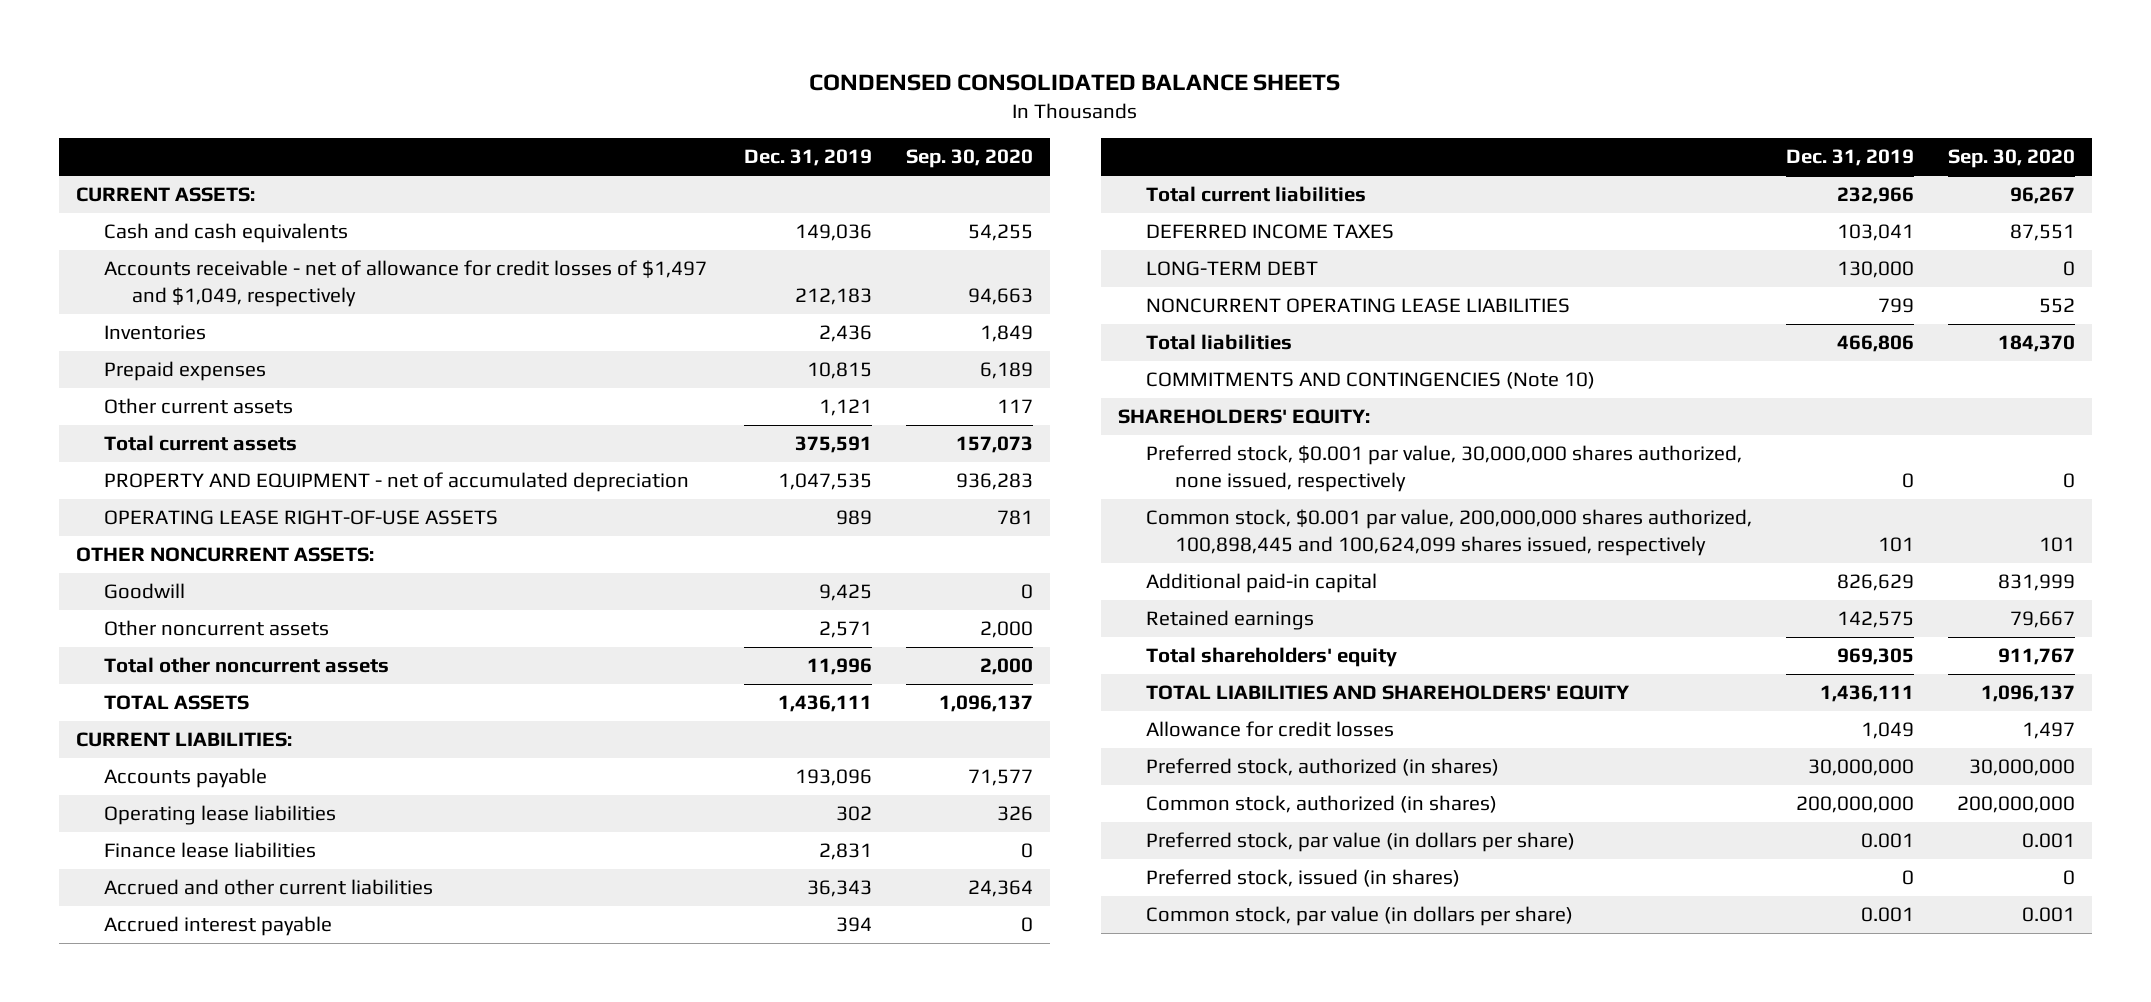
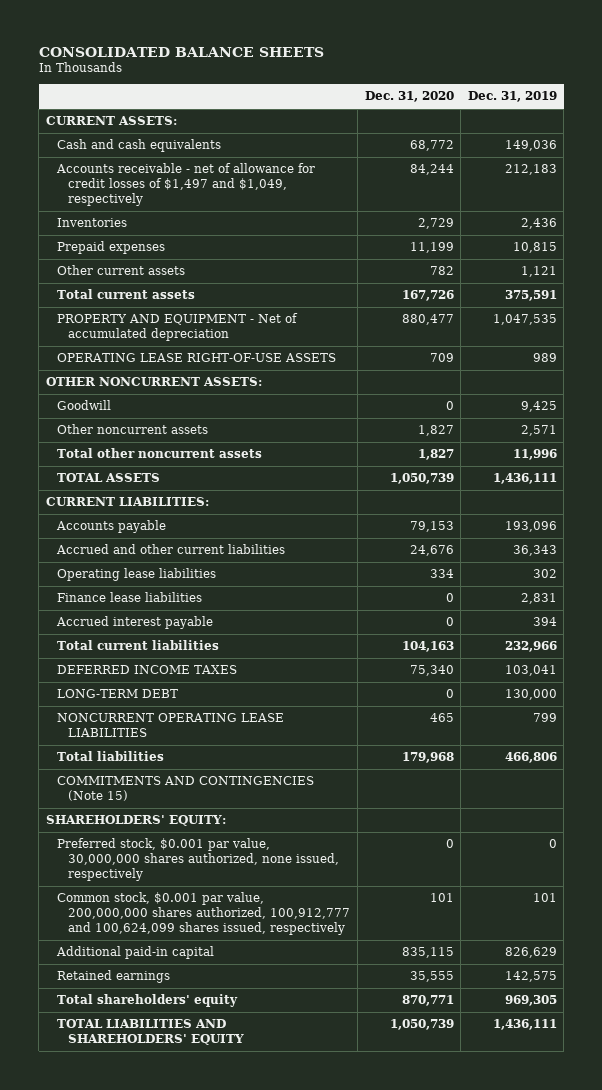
[809,74,1341,92] CONDENSED CONSOLIDATED BALANCE SHEETS -> [38,46,324,57] CONSOLIDATED BALANCE SHEETS
[905,149,1033,169] Sep. 30, 2020 -> none
none -> [364,91,454,103] Dec. 31, 2020
[103,472,689,493] PROPERTY AND EQUIPMENT - net of accumulated depreciation -> [56,313,298,342] PROPERTY AND EQUIPMENT - Net of accumulated depreciation
[103,879,433,896] Accrued and other current liabilities -> [55,544,285,555] Accrued and other current liabilities
[1146,372,1596,390] COMMITMENTS AND CONTINGENCIES (Note 10) -> [56,776,314,802] COMMITMENTS AND CONTINGENCIES (Note 15)
[1146,509,1753,556] Common stock, $0.001 par value, 200,000,000 shares authorized, 100,898,445 and 100,624,099 shares issued, respectively -> [56,892,351,936] Common stock, $0.001 par value, 200,000,000 shares authorized, 100,912,777 and 100,624,099 shares issued, respectively
[1146,721,1395,738] Allowance for credit losses -> none
[1146,758,1500,777] Preferred stock, authorized (in shares) -> none
[1146,795,1498,814] Common stock, authorized (in shares) -> none
[1146,832,1576,853] Preferred stock, par value (in dollars per share) -> none
[1146,869,1461,888] Preferred stock, issued (in shares) -> none
[1146,906,1574,927] Common stock, par value (in dollars per share) -> none

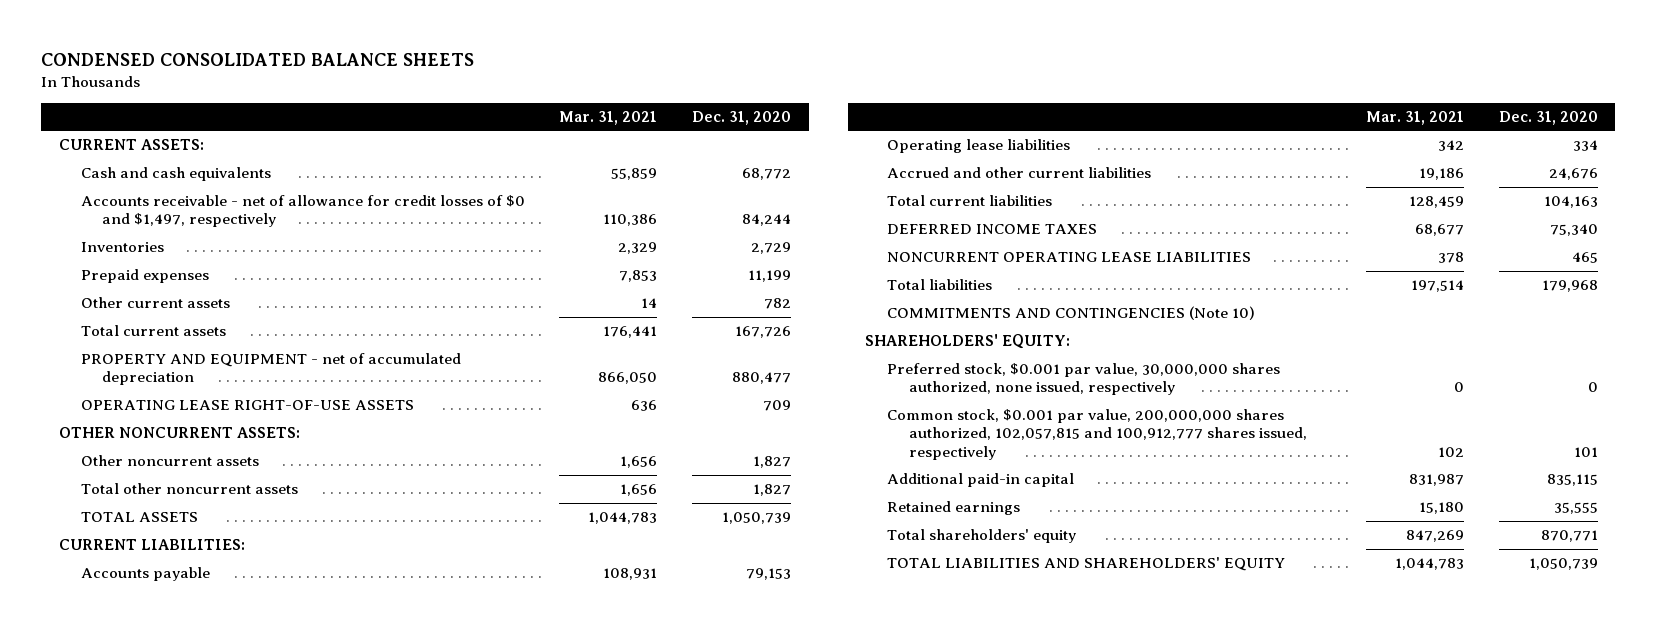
[38,46,324,57] CONSOLIDATED BALANCE SHEETS -> [41,52,475,66] CONDENSED CONSOLIDATED BALANCE SHEETS
[467,91,557,103] Dec. 31, 2019 -> none
none -> [559,110,658,125] Mar. 31, 2021
[55,163,315,207] Accounts receivable - net of allowance for credit losses of $1,497 and $1,049, respectively -> [80,195,525,228] Accounts receivable - net of allowance for credit losses of $0 and $1,497, respectively
[56,313,298,342] PROPERTY AND EQUIPMENT - Net of accumulated depreciation -> [80,353,461,386] PROPERTY AND EQUIPMENT - net of accumulated depreciation
[56,400,111,411] Goodwill -> none
[56,592,202,603] Finance lease liabilities -> none
[55,616,213,630] Accrued interest payable -> none
[55,544,285,555] Accrued and other current liabilities -> [887,167,1152,179] Accrued and other current liabilities
[56,689,178,699] LONG-TERM DEBT -> none
[56,776,314,802] COMMITMENTS AND CONTINGENCIES (Note 15) -> [887,306,1256,321] COMMITMENTS AND CONTINGENCIES (Note 10)
[56,892,351,936] Common stock, $0.001 par value, 200,000,000 shares authorized, 100,912,777 and 100,624,099 shares issued, respectively -> [887,409,1308,460] Common stock, $0.001 par value, 200,000,000 shares authorized, 102,057,815 and 100,912,777 shares issued, respectively

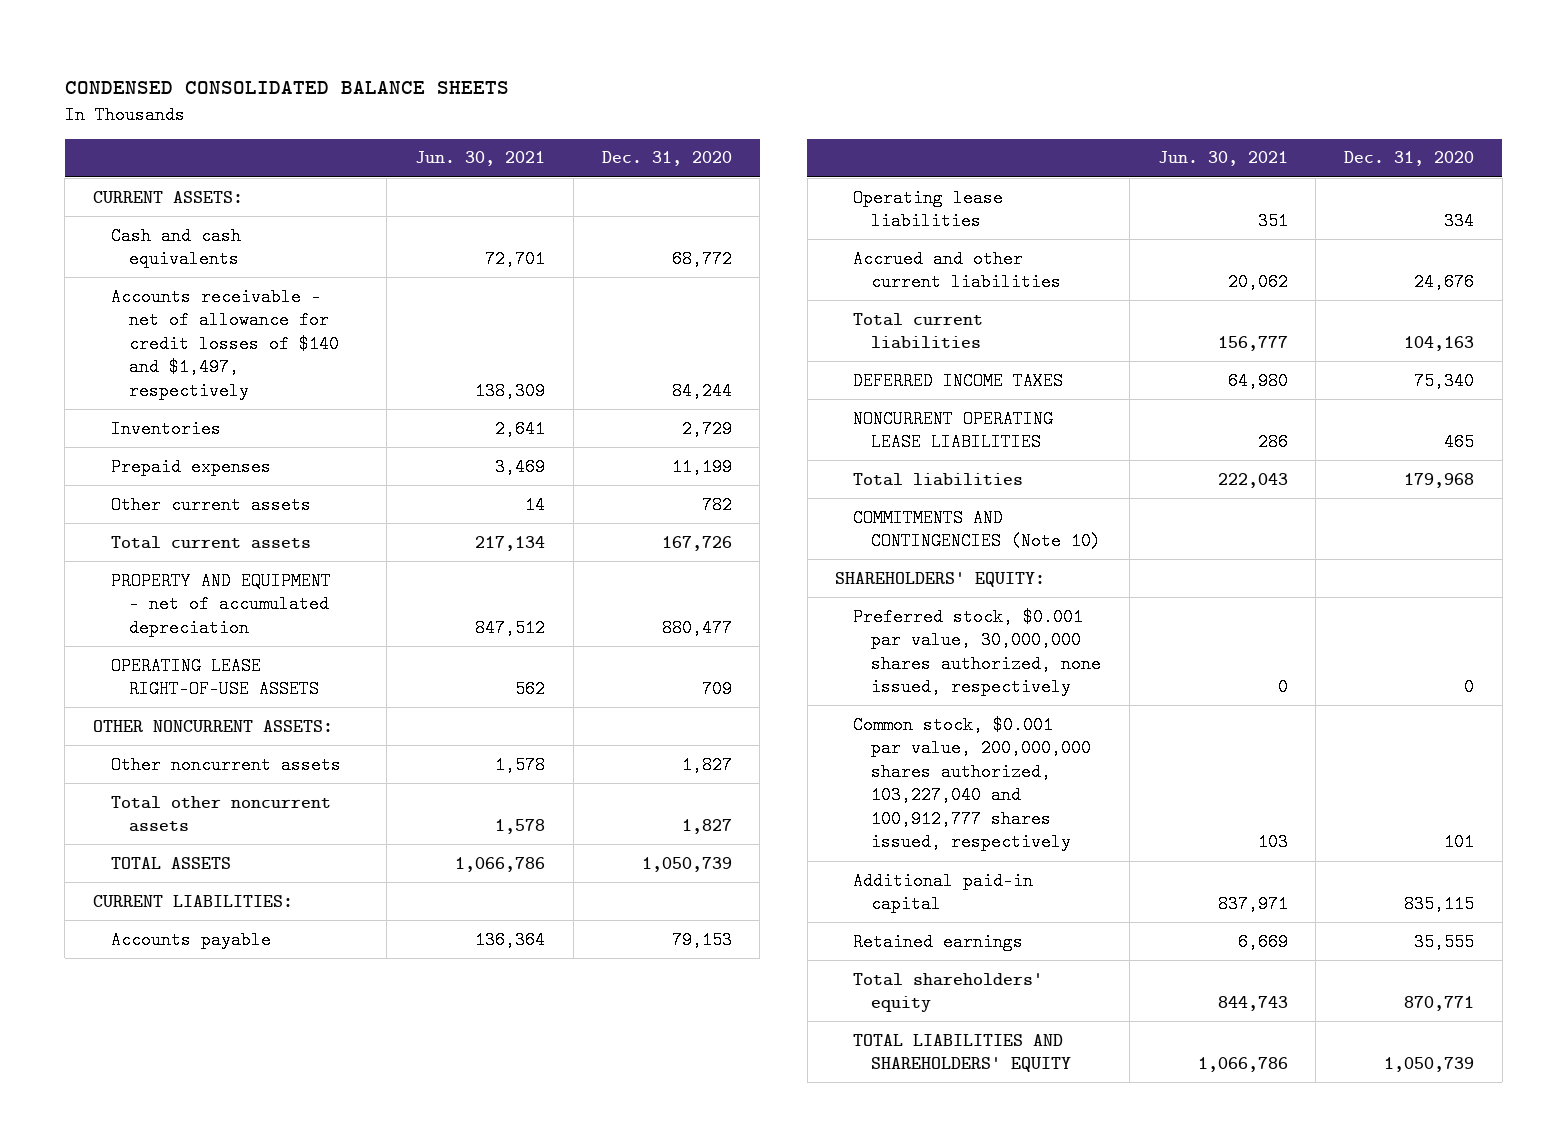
[559,110,658,125] Mar. 31, 2021 -> none
none -> [415,151,546,167] Jun. 30, 2021
[80,195,525,228] Accounts receivable - net of allowance for credit losses of $0 and $1,497, respectively -> [110,287,339,400] Accounts receivable - net of allowance for credit losses of $140 and $1,497, respectively
[887,409,1308,460] Common stock, $0.001 par value, 200,000,000 shares authorized, 102,057,815 and 100,912,777 shares issued, respectively -> [853,715,1092,852] Common stock, $0.001 par value, 200,000,000 shares authorized, 103,227,040 and 100,912,777 shares issued, respectively

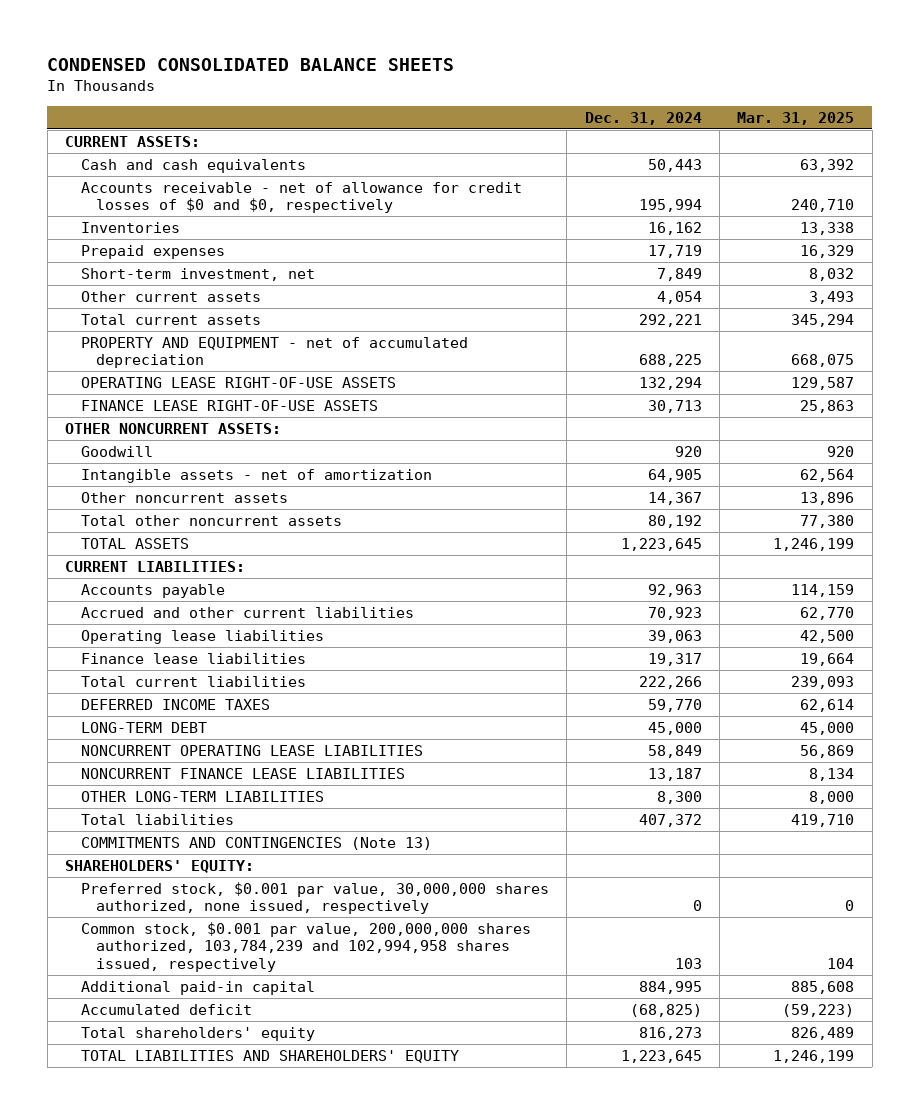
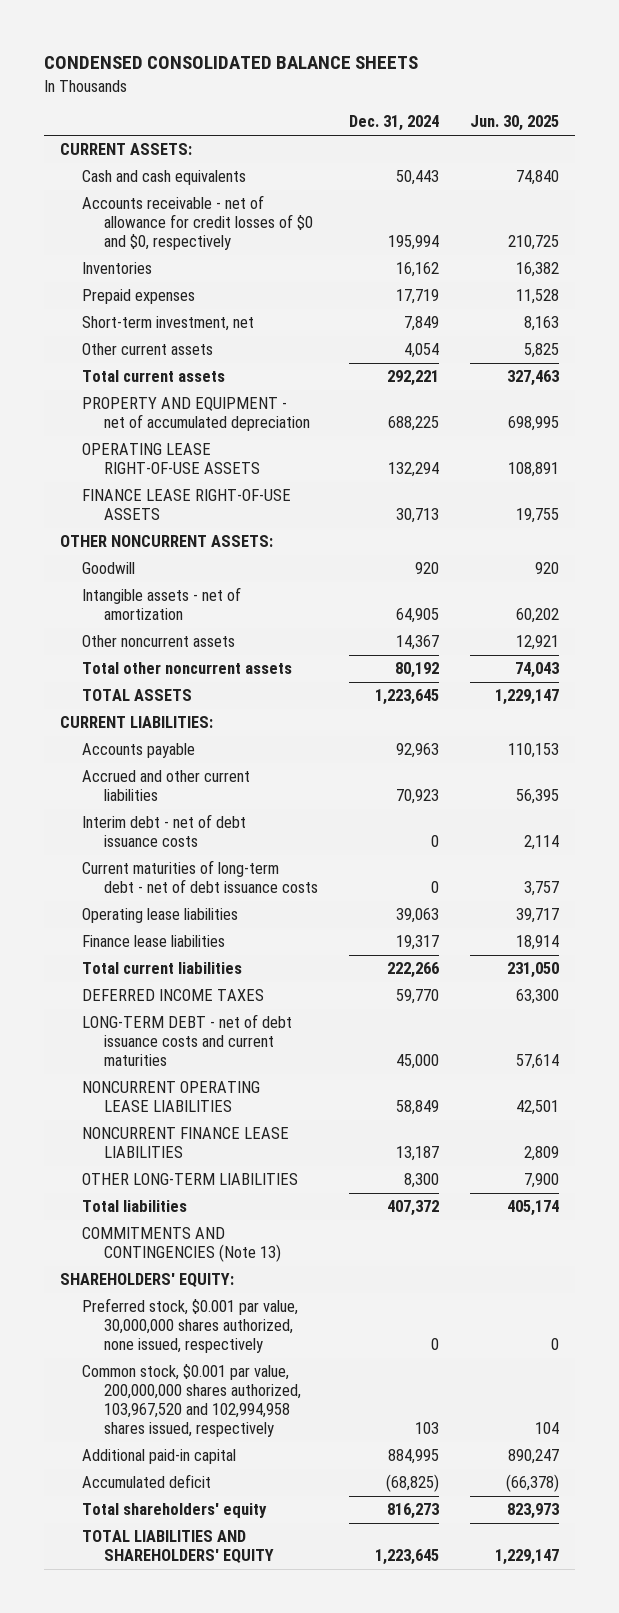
[737,111,855,125] Mar. 31, 2025 -> none
none -> [470,115,560,132] Jun. 30, 2025
none -> [81,814,246,848] Interim debt - net of debt issuance costs
none -> [81,860,318,894] Current maturities of long-term debt - net of debt issuance costs
[80,721,207,733] LONG-TERM DEBT -> [81,1014,292,1067] LONG-TERM DEBT - net of debt issuance costs and current maturities
[80,921,531,972] Common stock, $0.001 par value, 200,000,000 shares authorized, 103,784,239 and 102,994,958 shares issued, respectively -> [81,1364,301,1438] Common stock, $0.001 par value, 200,000,000 shares authorized, 103,967,520 and 102,994,958 shares issued, respectively

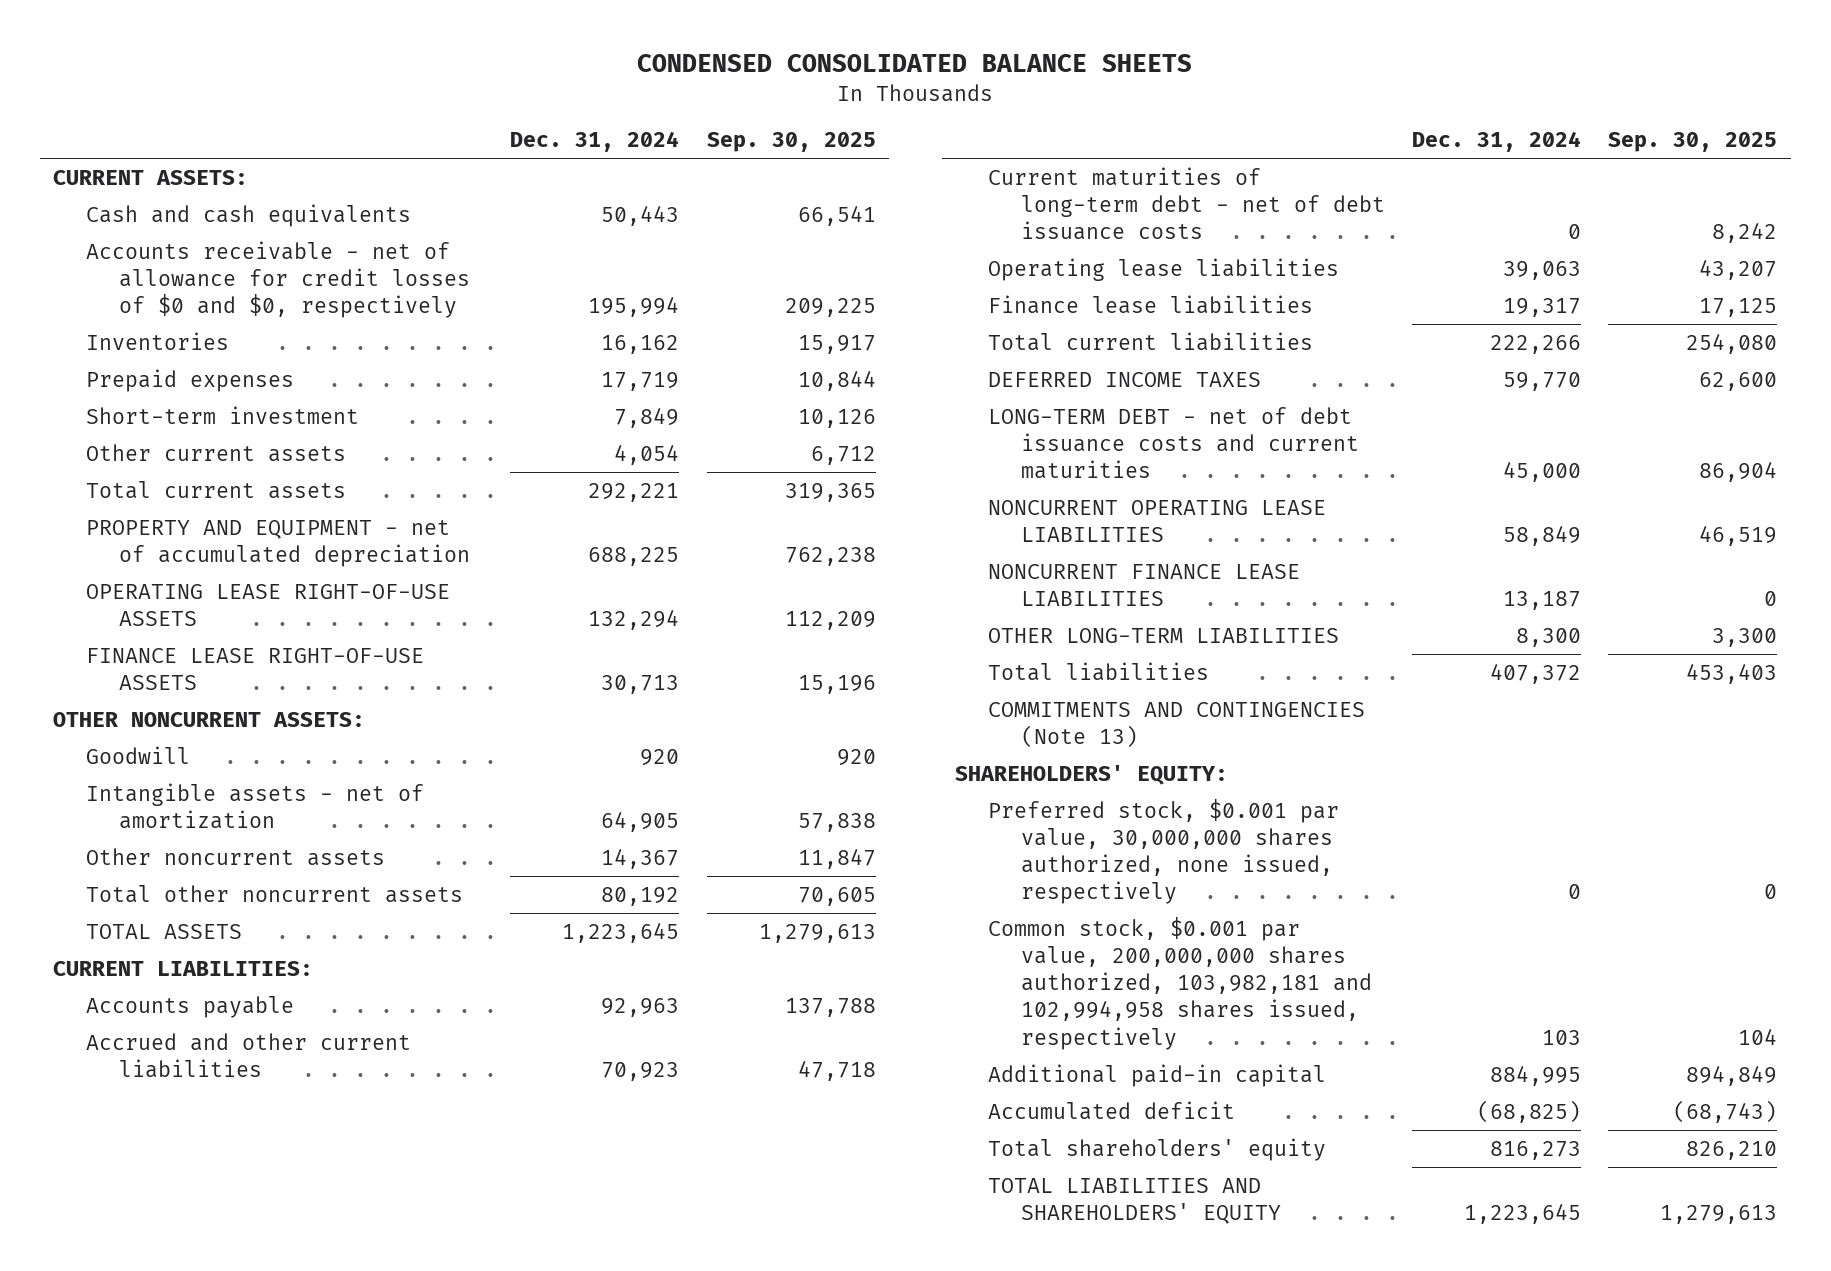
[470,115,560,132] Jun. 30, 2025 -> none
none -> [706,132,876,153] Sep. 30, 2025
[81,316,254,332] Short-term investment, net -> [86,405,360,424] Short-term investment
[81,814,246,848] Interim debt - net of debt issuance costs -> none
[81,1364,301,1438] Common stock, $0.001 par value, 200,000,000 shares authorized, 103,967,520 and 102,994,958 shares issued, respectively -> [988,916,1373,1050] Common stock, $0.001 par value, 200,000,000 shares authorized, 103,982,181 and 102,994,958 shares issued, respectively

